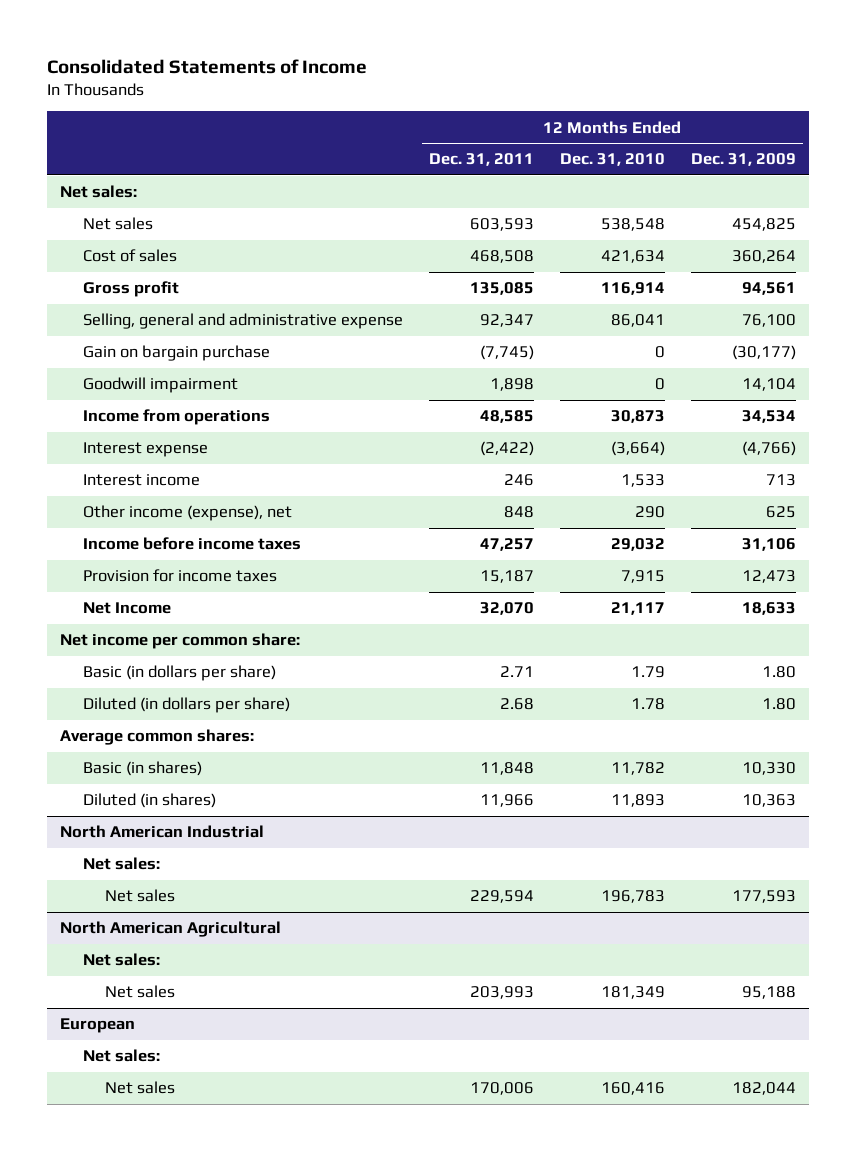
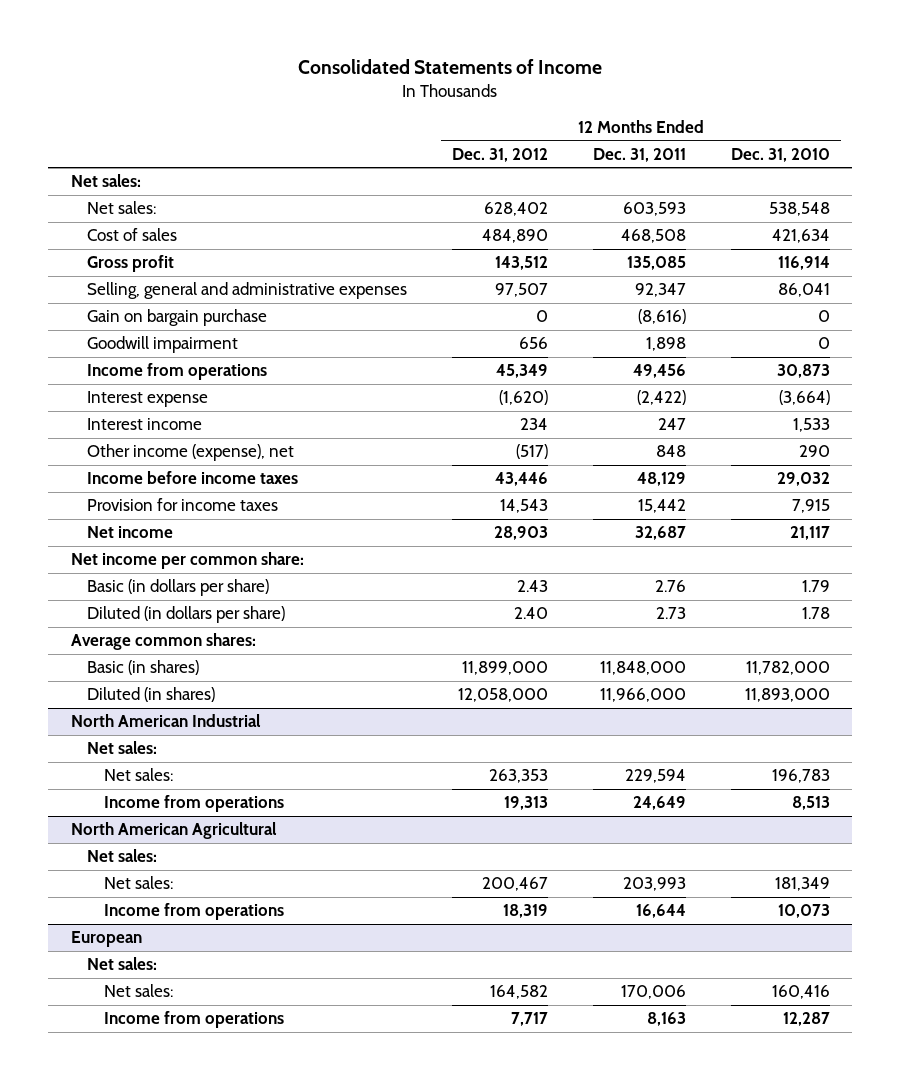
[691,153,797,167] Dec. 31, 2009 -> none
none -> [452,147,549,162] Dec. 31, 2012
[82,217,153,231] Net sales -> [87,201,157,215] Net sales:
[82,313,403,330] Selling, general and administrative expense -> [87,282,408,300] Selling, general and administrative expenses
[479,345,534,361] (7,745) -> [638,309,687,325] (8,616)
[479,410,534,424] 48,585 -> [633,364,687,379] 49,456
[503,474,534,487] 246 -> [658,418,687,431] 247
[479,538,534,552] 47,257 -> [637,472,687,487] 48,129
[479,570,534,584] 15,187 -> [638,499,687,514] 15,442
[82,602,171,615] Net Income -> [87,526,174,539] Net income
[479,602,534,616] 32,070 -> [635,526,687,541] 32,687
[499,666,534,678] 2.71 -> [655,580,687,593] 2.76
[499,698,534,711] 2.68 -> [656,607,687,620] 2.73
[479,762,534,776] 11,848 -> [600,661,687,676] 11,848,000
[610,762,665,776] 11,782 -> [745,661,830,676] 11,782,000
[479,794,534,808] 11,966 -> [600,688,687,703] 11,966,000
[610,794,665,808] 11,893 -> [744,688,830,703] 11,893,000
[104,889,175,903] Net sales -> [103,768,173,782] Net sales:
none -> [103,795,284,813] Income from operations
[104,985,175,999] Net sales -> [103,876,173,890] Net sales:
none -> [103,903,284,921] Income from operations
[104,1081,175,1095] Net sales -> [103,984,173,998] Net sales:
none -> [103,1011,284,1029] Income from operations

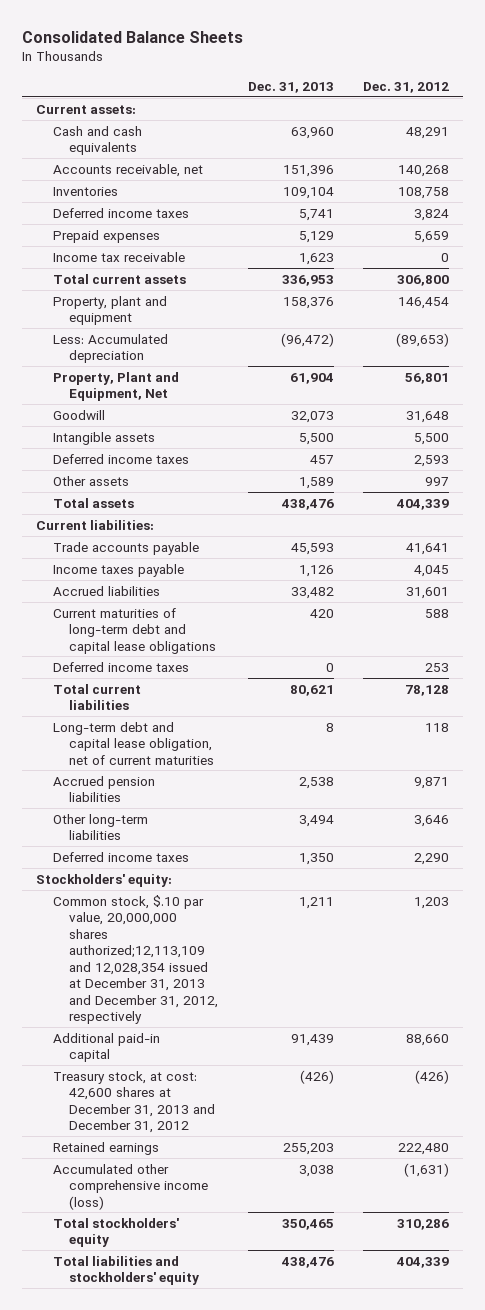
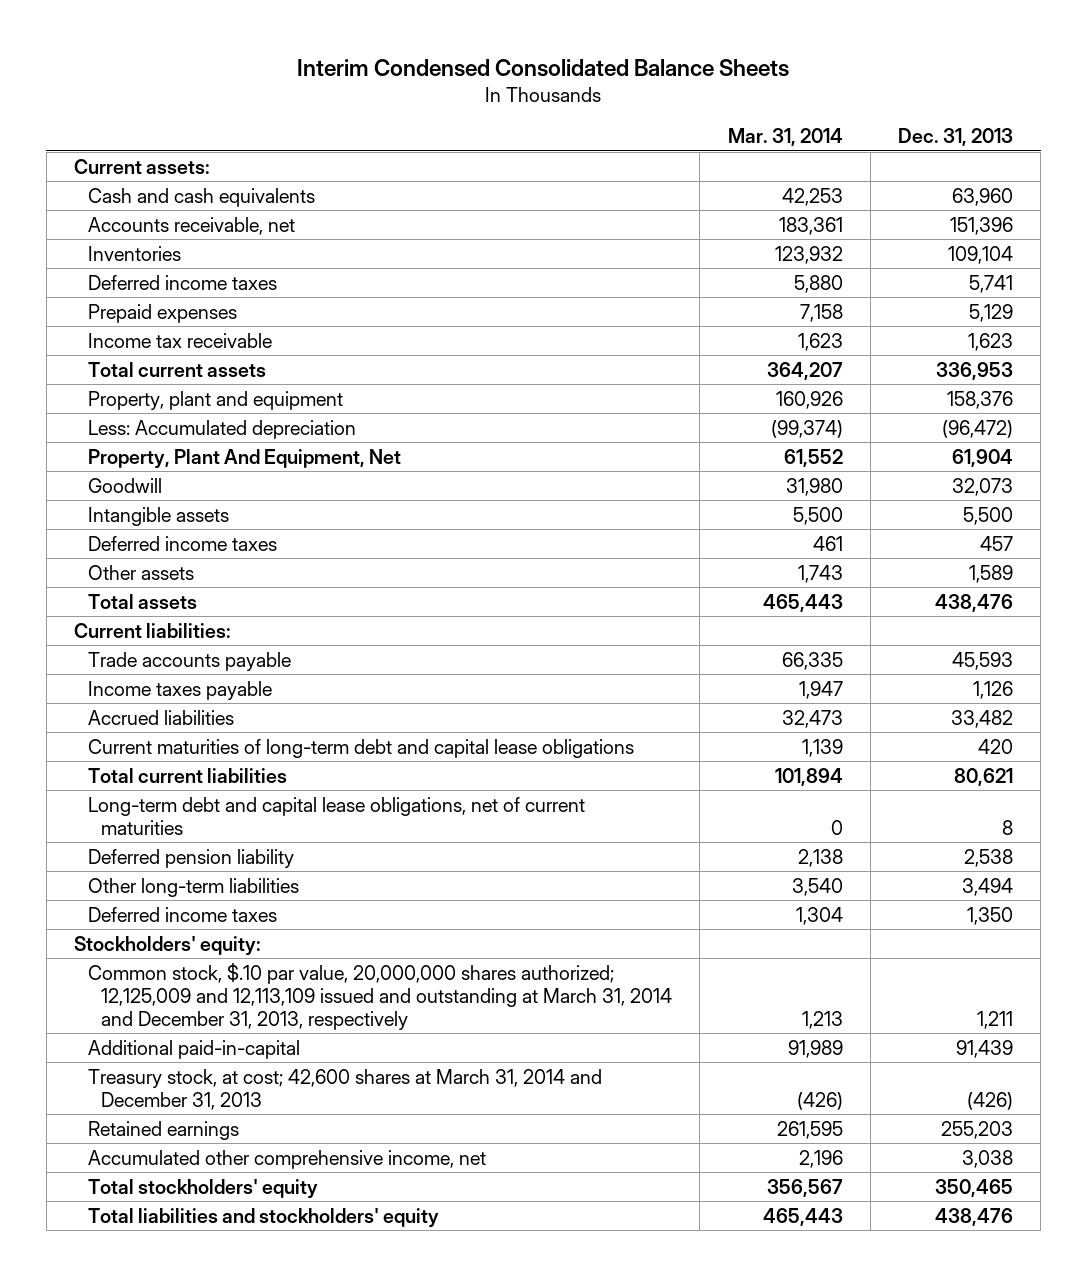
[21,30,243,43] Consolidated Balance Sheets -> [297,59,790,78] Interim Condensed Consolidated Balance Sheets
[362,81,449,93] Dec. 31, 2012 -> none
none -> [727,128,843,147] Mar. 31, 2014
[52,371,179,402] Property, Plant and Equipment, Net -> [87,448,401,468] Property, Plant And Equipment, Net
[52,661,189,672] Deferred income taxes -> none
[52,721,215,765] Long-term debt and capital lease obligation, net of current maturities -> [87,796,585,835] Long-term debt and capital lease obligations, net of current maturities
[52,775,155,803] Accrued pension liabilities -> [87,848,294,868] Deferred pension liability
[52,894,219,1025] Common stock, $.10 par value, 20,000,000 shares authorized;12,113,109 and 12,028,354 issued at December 31, 2013 and December 31, 2012, respectively -> [87,962,673,1030] Common stock, $.10 par value, 20,000,000 shares authorized; 12,125,009 and 12,113,109 issued and outstanding at March 31, 2014 and December 31, 2013, respectively
[52,1032,160,1063] Additional paid-in capital -> [87,1039,300,1059] Additional paid-in-capital
[52,1070,216,1134] Treasury stock, at cost: 42,600 shares at December 31, 2013 and December 31, 2012 -> [87,1068,602,1110] Treasury stock, at cost; 42,600 shares at March 31, 2014 and December 31, 2013
[52,1163,209,1210] Accumulated other comprehensive income (loss) -> [87,1149,486,1169] Accumulated other comprehensive income, net

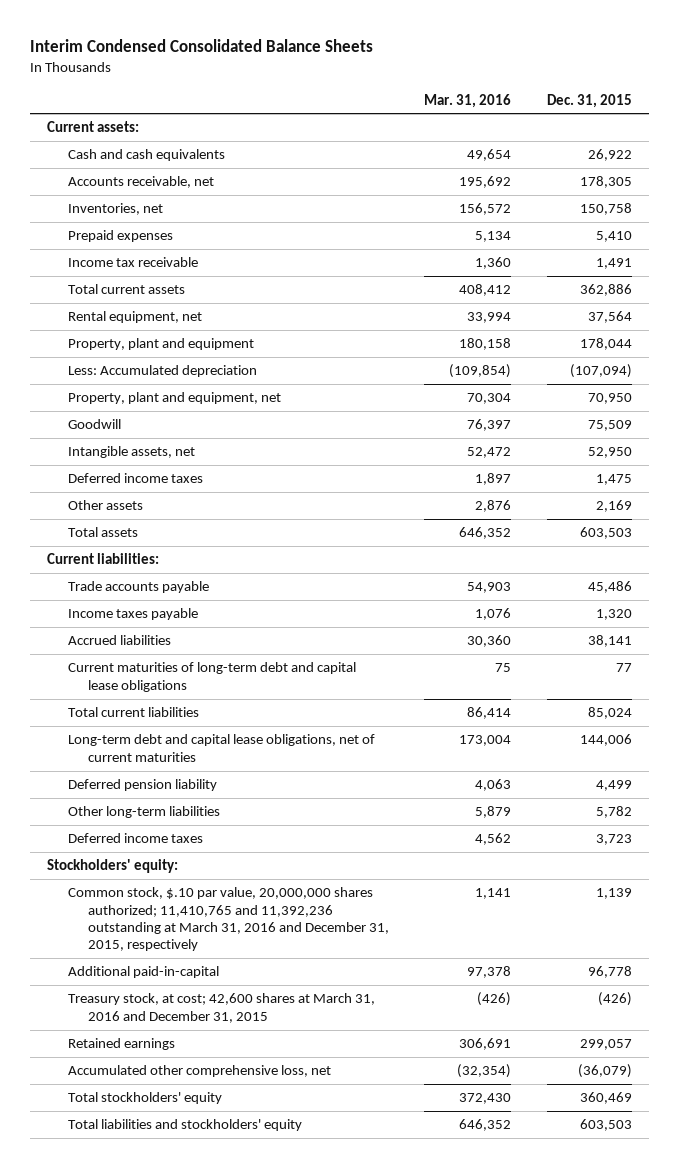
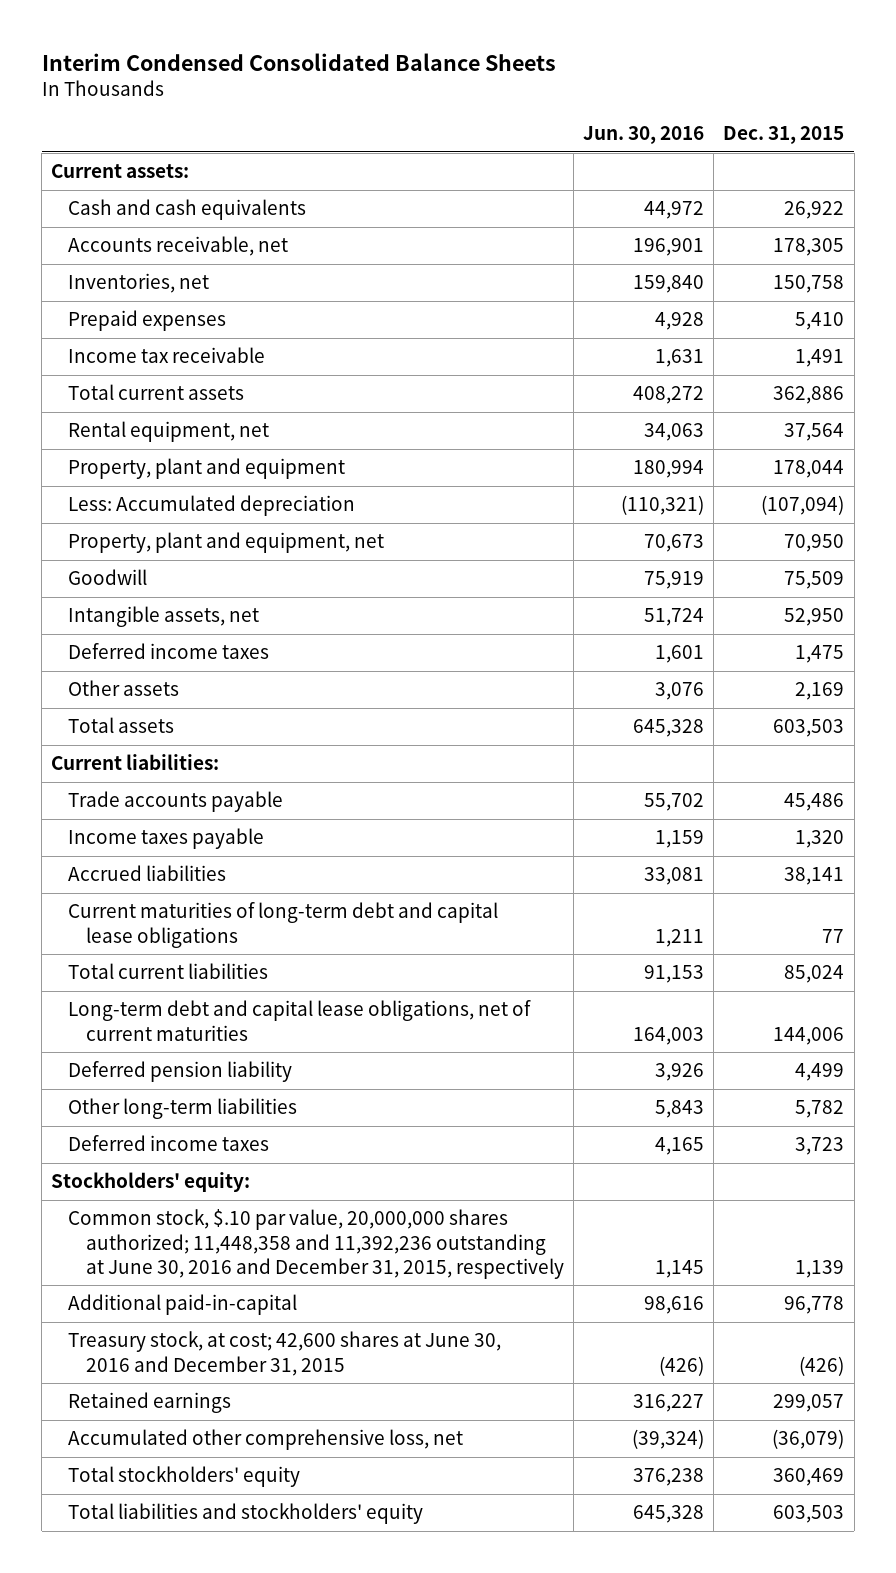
[424,93,512,108] Mar. 31, 2016 -> none
none -> [583,126,705,145] Jun. 30, 2016
[67,887,390,952] Common stock, $.10 par value, 20,000,000 shares authorized; 11,410,765 and 11,392,236 outstanding at March 31, 2016 and December 31, 2015, respectively -> [68,1209,564,1279] Common stock, $.10 par value, 20,000,000 shares authorized; 11,448,358 and 11,392,236 outstanding at June 30, 2016 and December 31, 2015, respectively
[67,993,375,1023] Treasury stock, at cost; 42,600 shares at March 31, 2016 and December 31, 2015 -> [68,1331,502,1376] Treasury stock, at cost; 42,600 shares at June 30, 2016 and December 31, 2015

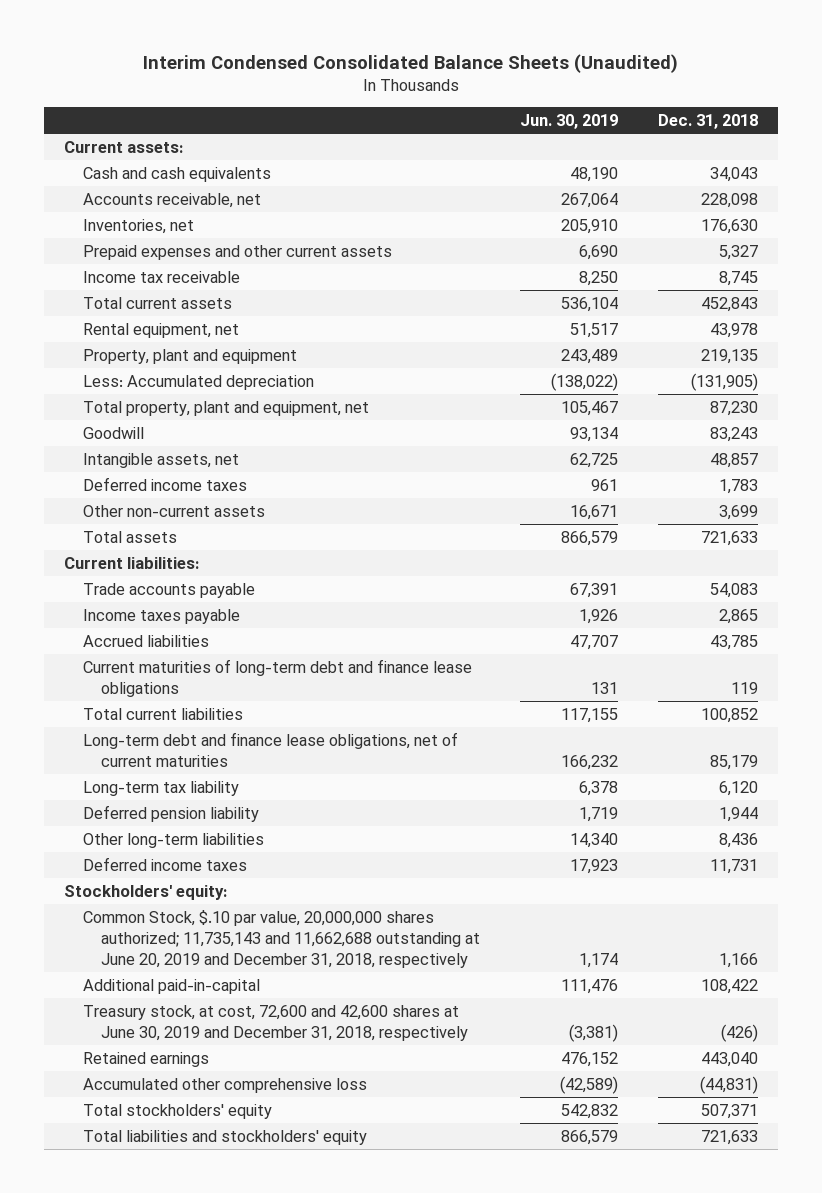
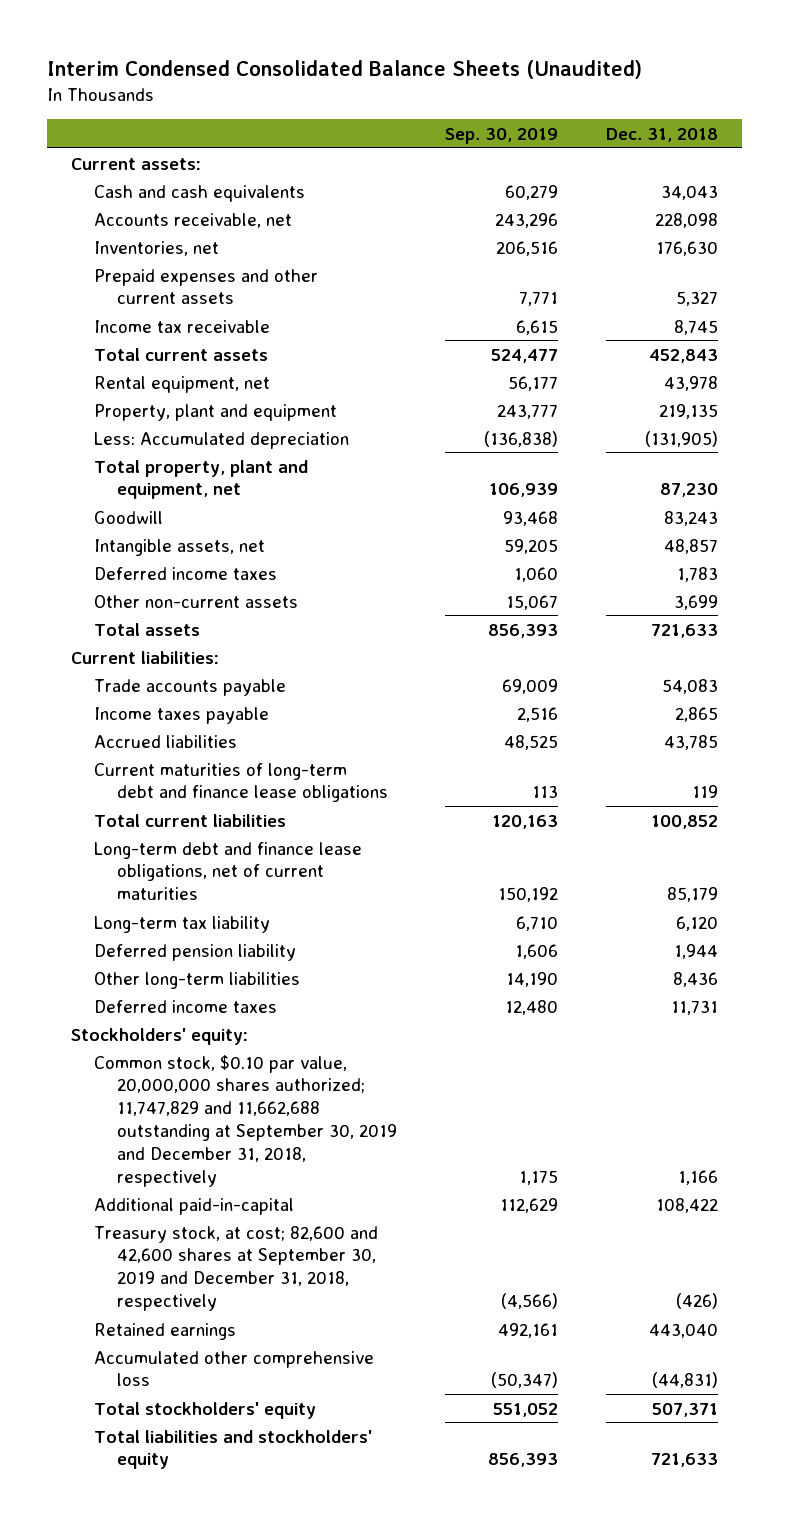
[520,114,619,130] Jun. 30, 2019 -> none
none -> [445,127,559,144] Sep. 30, 2019
[82,909,481,968] Common Stock, $.10 par value, 20,000,000 shares authorized; 11,735,143 and 11,662,688 outstanding at June 20, 2019 and December 31, 2018, respectively -> [94,1054,398,1187] Common stock, $0.10 par value, 20,000,000 shares authorized; 11,747,829 and 11,662,688 outstanding at September 30, 2019 and December 31, 2018, respectively
[82,1004,469,1041] Treasury stock, at cost, 72,600 and 42,600 shares at June 30, 2019 and December 31, 2018, respectively -> [94,1225,379,1311] Treasury stock, at cost; 82,600 and 42,600 shares at September 30, 2019 and December 31, 2018, respectively

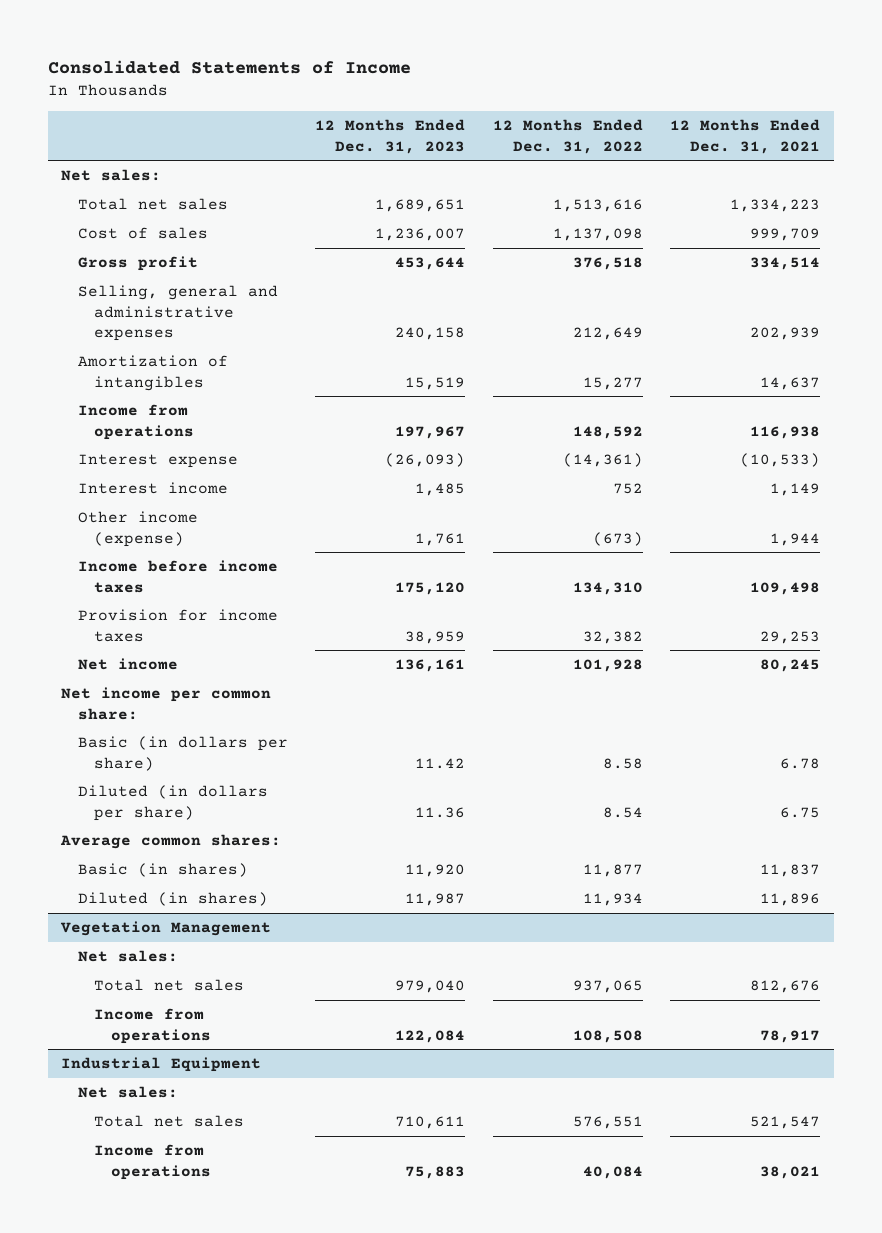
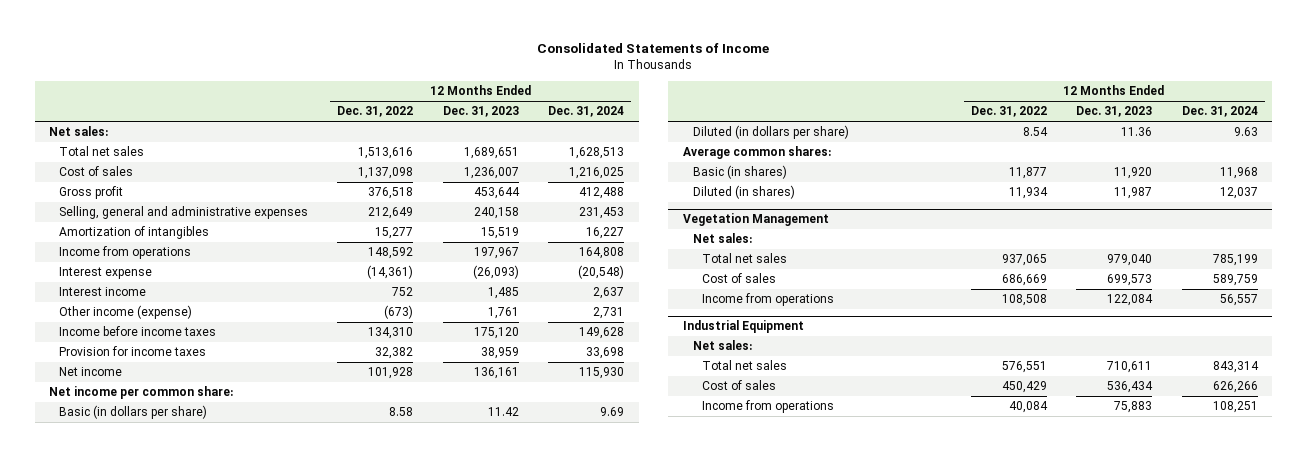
[670,119,821,154] 12 Months Ended Dec. 31, 2021 -> none
none -> [547,106,624,118] Dec. 31, 2024
none -> [702,273,777,284] Cost of sales
none -> [702,380,777,391] Cost of sales

